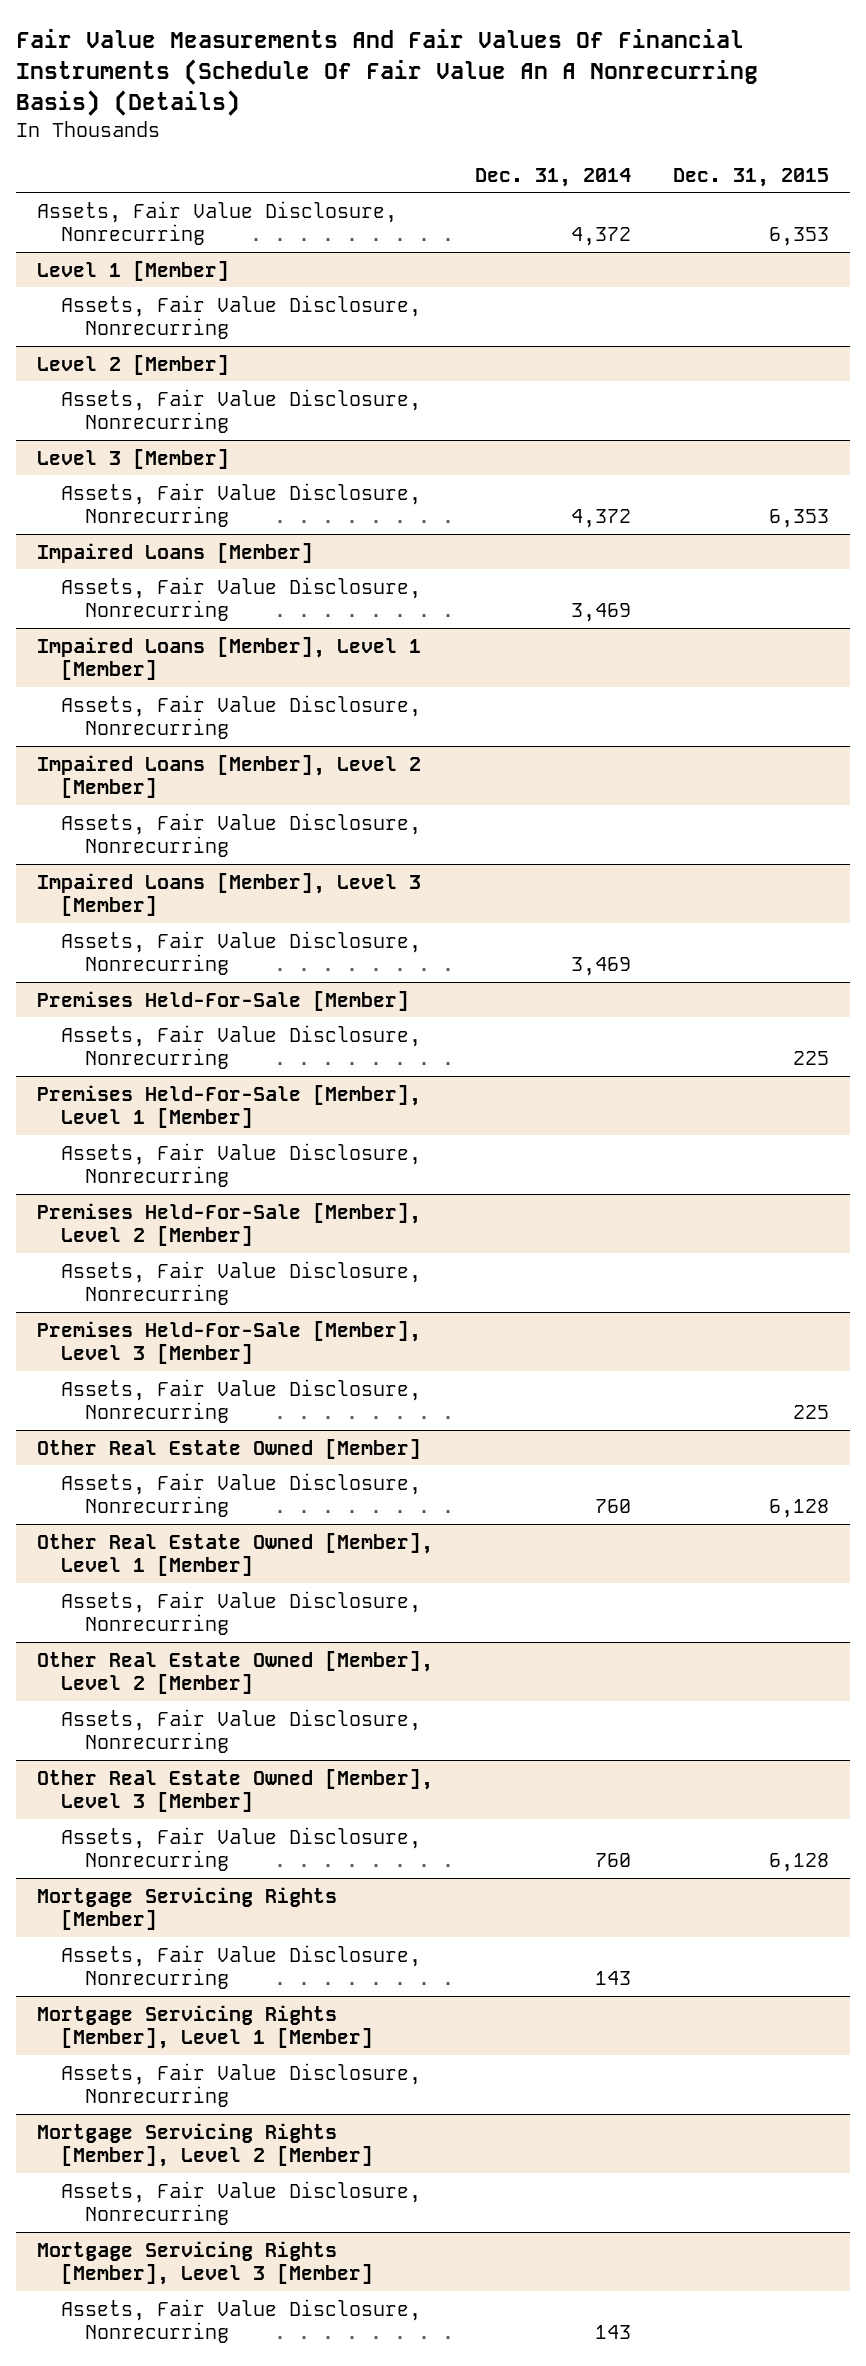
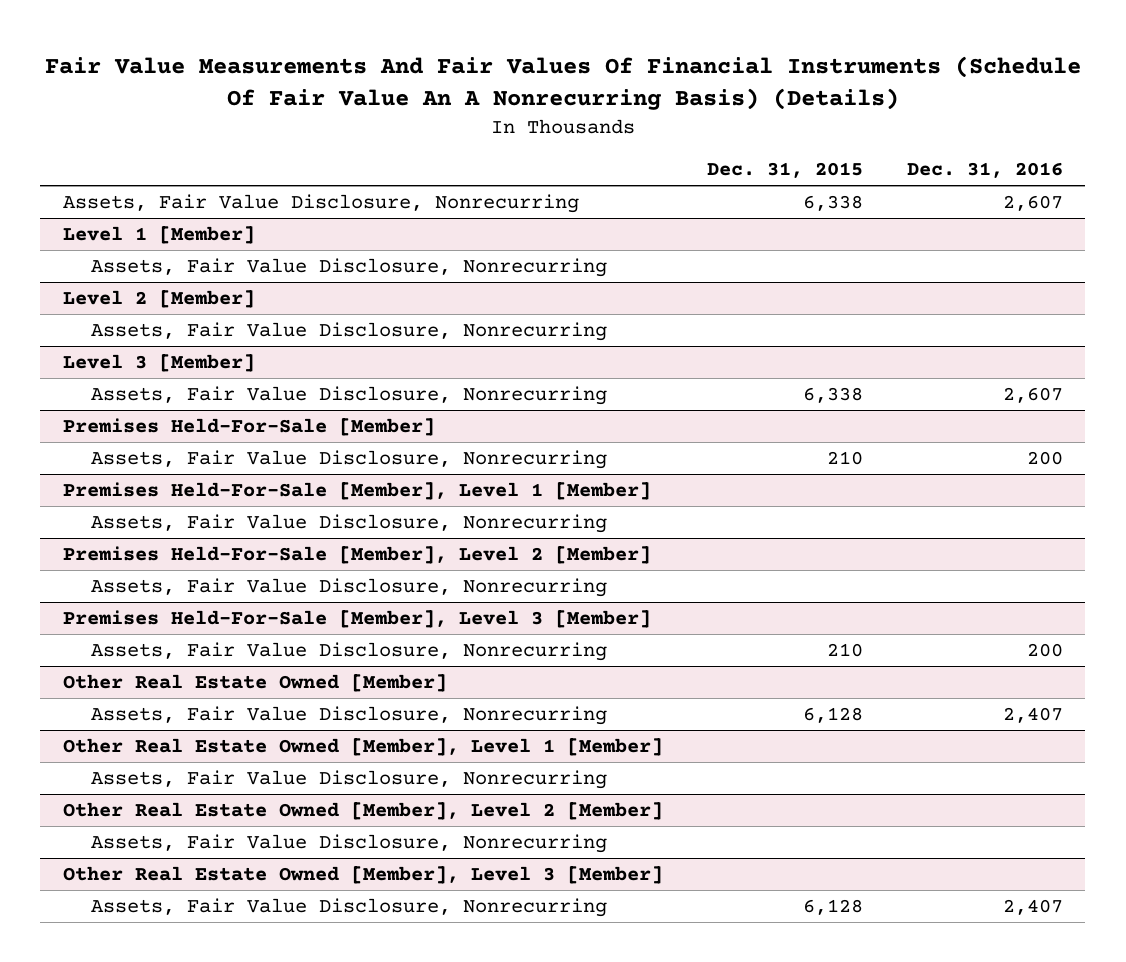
[475,167,632,187] Dec. 31, 2014 -> none
none -> [907,162,1064,179] Dec. 31, 2016
[769,227,830,247] 6,353 -> [802,195,863,212] 6,338
[37,542,314,563] Impaired Loans [Member] -> none
[61,576,422,622] Assets, Fair Value Disclosure, Nonrecurring -> none
[37,636,422,681] Impaired Loans [Member], Level 1 [Member] -> none
[61,694,422,740] Assets, Fair Value Disclosure, Nonrecurring -> none
[37,754,422,799] Impaired Loans [Member], Level 2 [Member] -> none
[61,812,422,858] Assets, Fair Value Disclosure, Nonrecurring -> none
[37,872,422,917] Impaired Loans [Member], Level 3 [Member] -> none
[61,930,422,976] Assets, Fair Value Disclosure, Nonrecurring -> none
[769,509,830,529] 6,353 -> [802,387,863,404] 6,338
[793,1051,830,1066] 225 -> [826,451,863,466] 210
[793,1405,830,1420] 225 -> [826,643,863,658] 210
[37,1886,338,1931] Mortgage Servicing Rights [Member] -> none
[61,1944,422,1990] Assets, Fair Value Disclosure, Nonrecurring -> none
[37,2004,374,2050] Mortgage Servicing Rights [Member], Level 1 [Member] -> none
[61,2062,422,2108] Assets, Fair Value Disclosure, Nonrecurring -> none
[37,2122,374,2168] Mortgage Servicing Rights [Member], Level 2 [Member] -> none
[61,2180,422,2226] Assets, Fair Value Disclosure, Nonrecurring -> none
[37,2240,374,2286] Mortgage Servicing Rights [Member], Level 3 [Member] -> none
[61,2298,422,2344] Assets, Fair Value Disclosure, Nonrecurring -> none

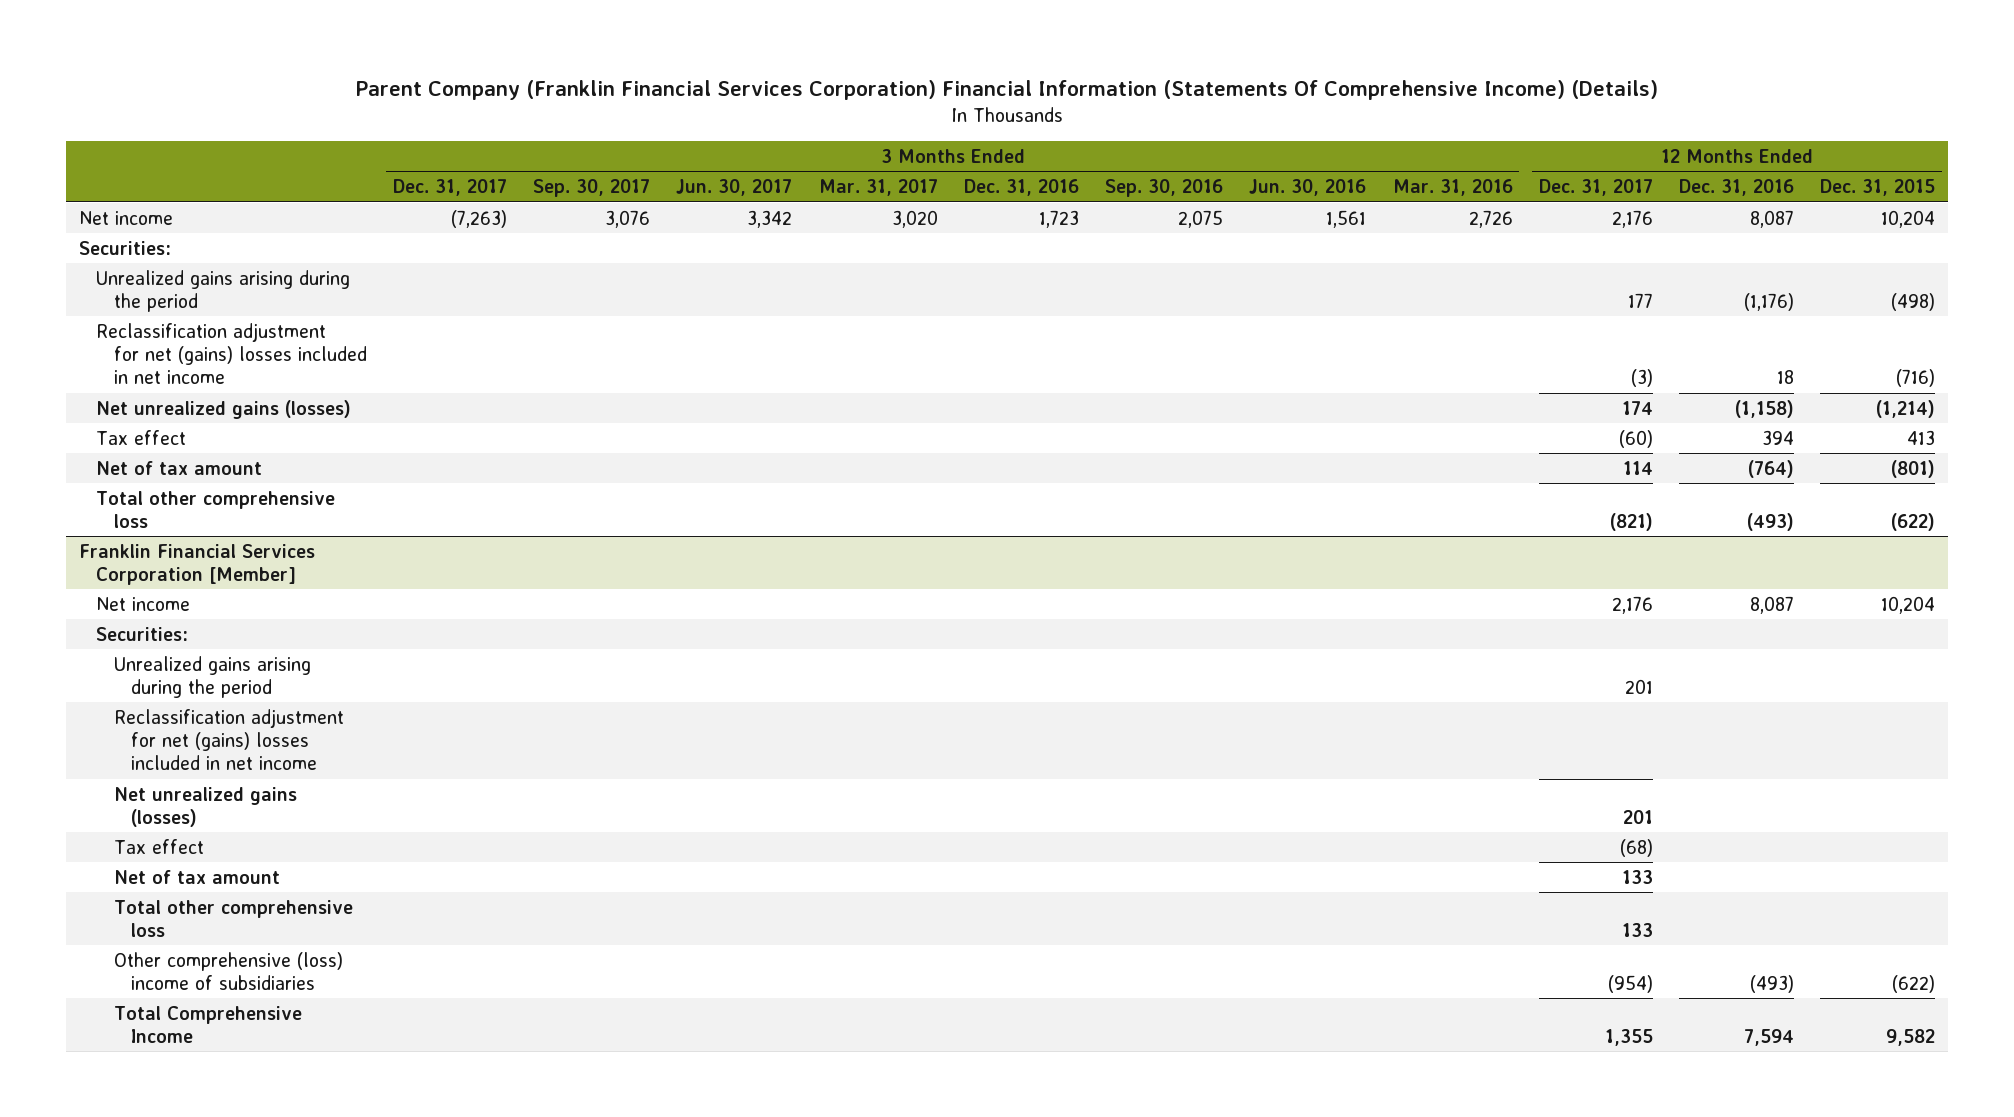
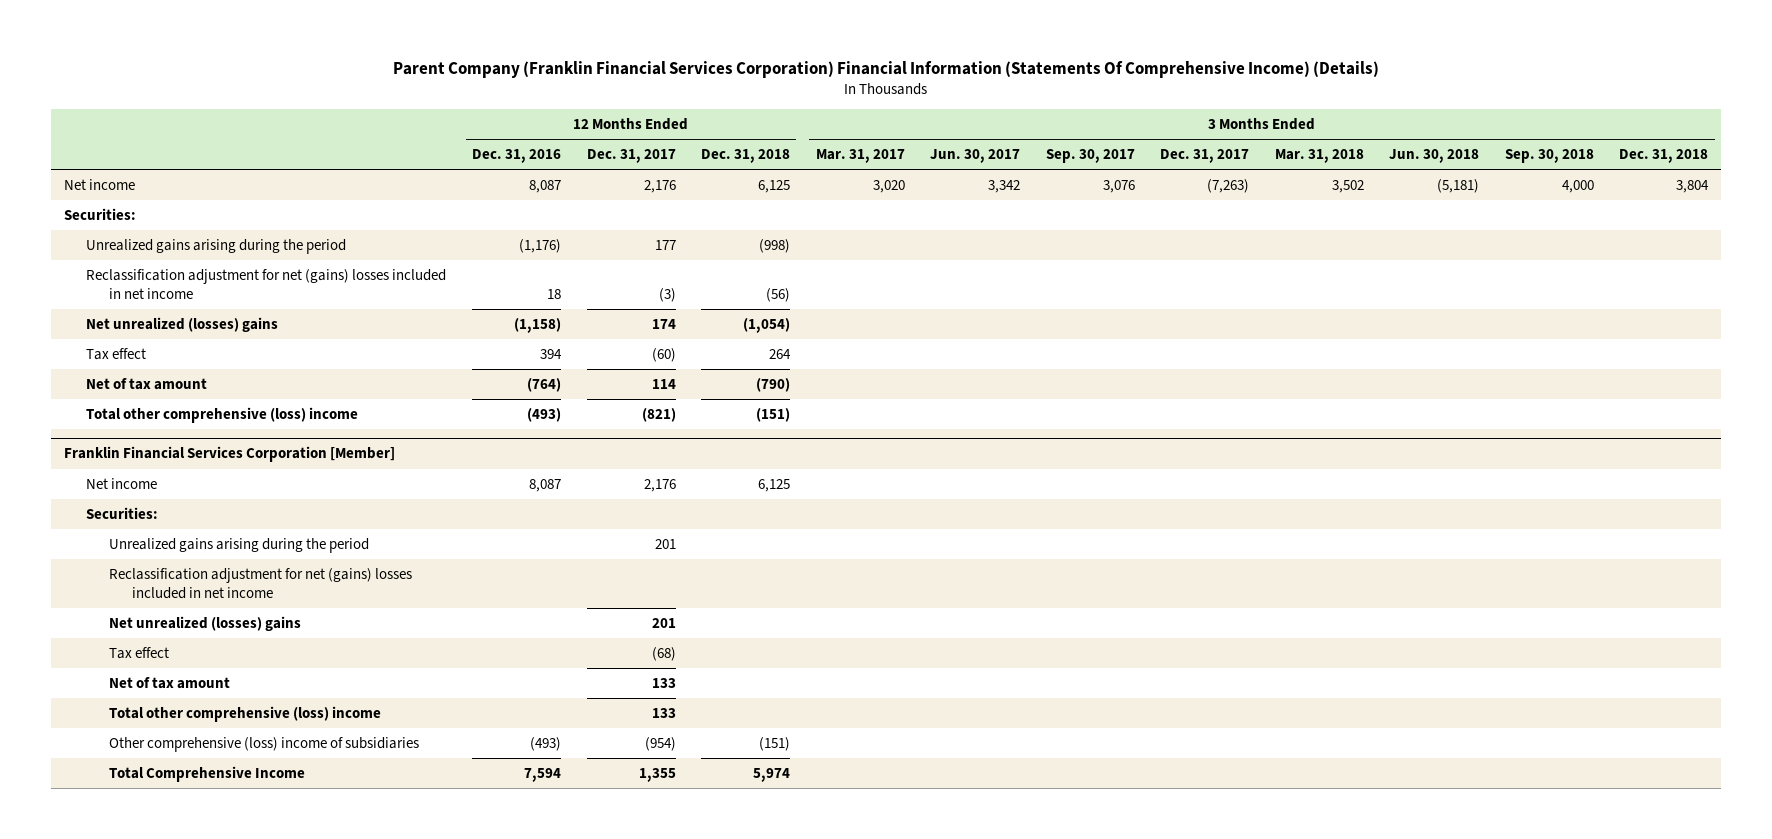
[963,179,1079,197] Dec. 31, 2016 -> none
[1105,179,1224,198] Sep. 30, 2016 -> none
[1249,179,1367,197] Jun. 30, 2016 -> none
[1392,179,1513,197] Mar. 31, 2016 -> none
[1820,179,1936,197] Dec. 31, 2015 -> none
none -> [701,149,791,164] Dec. 31, 2018
none -> [1274,149,1364,164] Mar. 31, 2018
none -> [1389,149,1480,164] Jun. 30, 2018
none -> [1504,149,1594,164] Sep. 30, 2018
none -> [1619,149,1709,164] Dec. 31, 2018
[96,399,352,419] Net unrealized gains (losses) -> [86,316,279,332] Net unrealized (losses) gains
[96,490,336,528] Total other comprehensive loss -> [86,406,359,423] Total other comprehensive (loss) income
[113,786,297,827] Net unrealized gains (losses) -> [109,615,302,631] Net unrealized (losses) gains
[113,899,353,937] Total other comprehensive loss -> [109,705,382,722] Total other comprehensive (loss) income

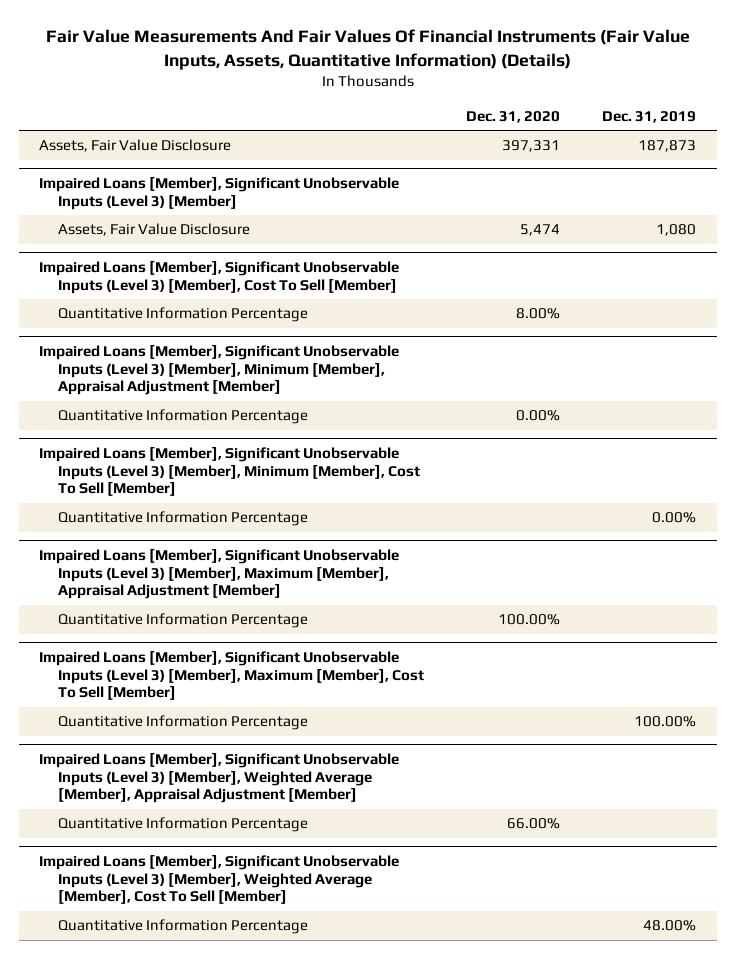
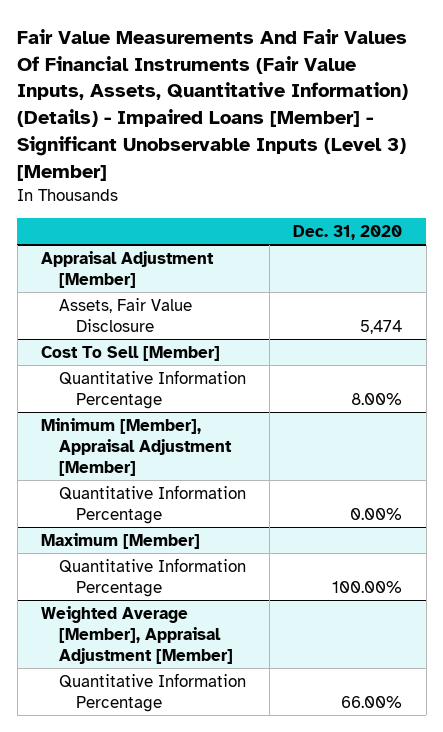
[45,29,690,70] Fair Value Measurements And Fair Values Of Financial Instruments (Fair Value Inputs, Assets, Quantitative Information) (Details) -> [17,28,409,181] Fair Value Measurements And Fair Values Of Financial Instruments (Fair Value Inputs, Assets, Quantitative Information) (Details) - Impaired Loans [Member] - Significant Unobservable Inputs (Level 3) [Member]
[602,110,697,123] Dec. 31, 2019 -> none
[39,139,232,153] Assets, Fair Value Disclosure -> none
[39,176,400,210] Impaired Loans [Member], Significant Unobservable Inputs (Level 3) [Member] -> none
none -> [41,250,215,288] Appraisal Adjustment [Member]
[39,260,400,294] Impaired Loans [Member], Significant Unobservable Inputs (Level 3) [Member], Cost To Sell [Member] -> none
none -> [41,345,221,361] Cost To Sell [Member]
[39,344,400,396] Impaired Loans [Member], Significant Unobservable Inputs (Level 3) [Member], Minimum [Member], Appraisal Adjustment [Member] -> none
none -> [41,417,232,476] Minimum [Member], Appraisal Adjustment [Member]
[39,446,421,497] Impaired Loans [Member], Significant Unobservable Inputs (Level 3) [Member], Minimum [Member], Cost To Sell [Member] -> none
[58,511,309,527] Quantitative Information Percentage -> none
[39,548,400,600] Impaired Loans [Member], Significant Unobservable Inputs (Level 3) [Member], Maximum [Member], Appraisal Adjustment [Member] -> none
none -> [41,532,201,549] Maximum [Member]
[39,650,425,701] Impaired Loans [Member], Significant Unobservable Inputs (Level 3) [Member], Maximum [Member], Cost To Sell [Member] -> none
[58,715,309,731] Quantitative Information Percentage -> none
[39,752,400,804] Impaired Loans [Member], Significant Unobservable Inputs (Level 3) [Member], Weighted Average [Member], Appraisal Adjustment [Member] -> none
none -> [41,605,233,664] Weighted Average [Member], Appraisal Adjustment [Member]
[39,854,400,905] Impaired Loans [Member], Significant Unobservable Inputs (Level 3) [Member], Weighted Average [Member], Cost To Sell [Member] -> none
[58,919,309,935] Quantitative Information Percentage -> none

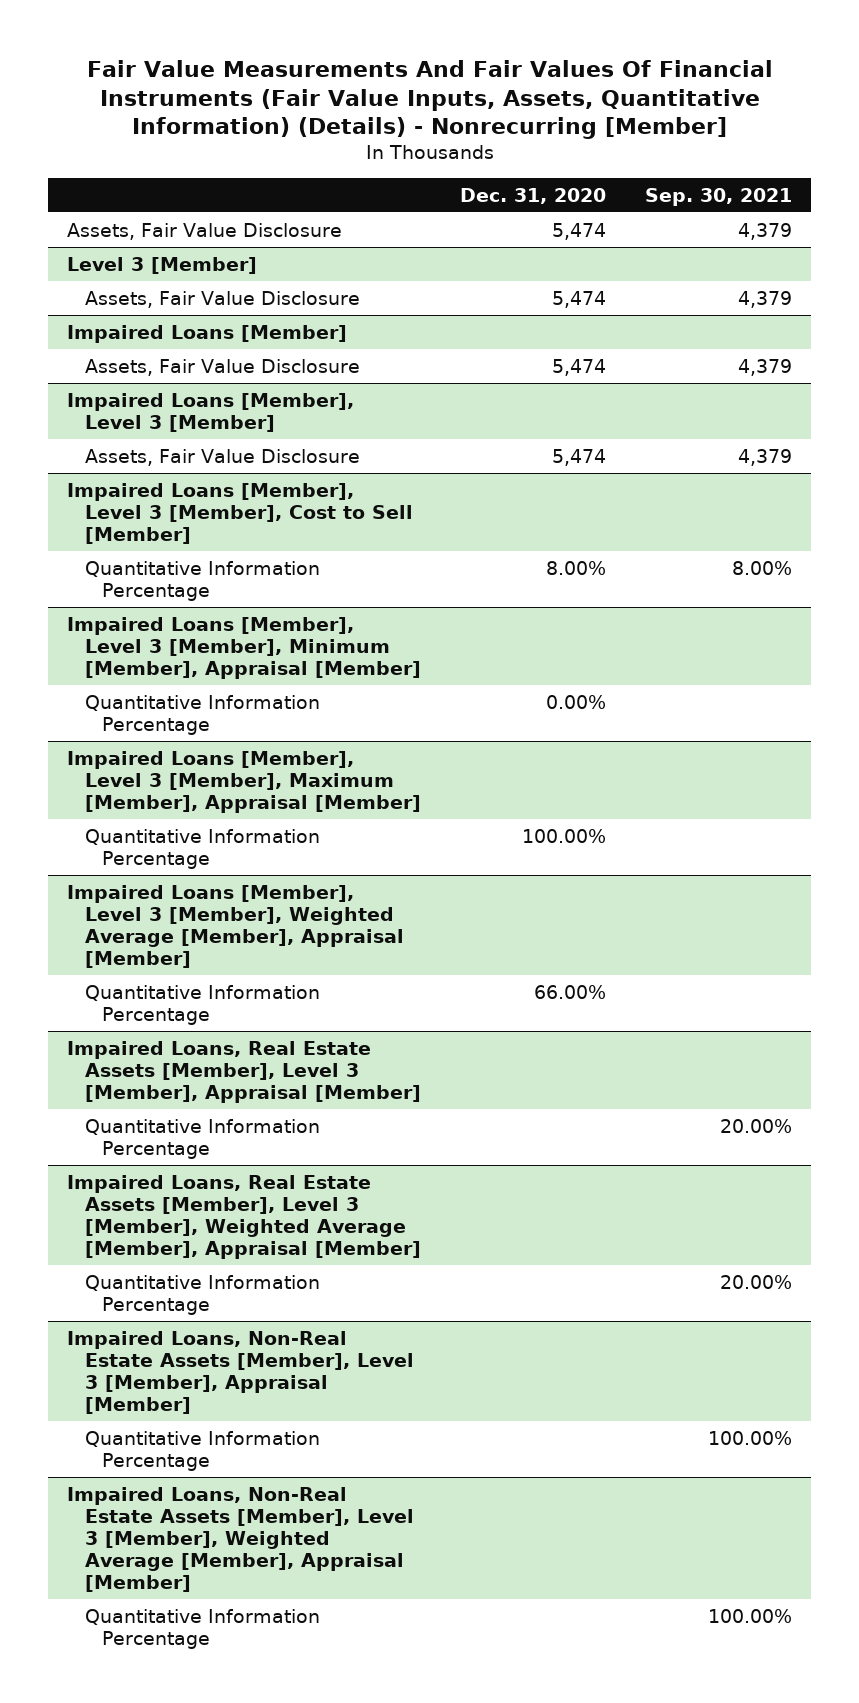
[17,28,409,181] Fair Value Measurements And Fair Values Of Financial Instruments (Fair Value Inputs, Assets, Quantitative Information) (Details) - Impaired Loans [Member] - Significant Unobservable Inputs (Level 3) [Member] -> [86,59,773,140] Fair Value Measurements And Fair Values Of Financial Instruments (Fair Value Inputs, Assets, Quantitative Information) (Details) - Nonrecurring [Member]
none -> [644,187,792,206] Sep. 30, 2021
[41,250,215,288] Appraisal Adjustment [Member] -> none
none -> [67,256,258,274] Level 3 [Member]
none -> [84,290,360,308] Assets, Fair Value Disclosure
[41,345,221,361] Cost To Sell [Member] -> [67,324,348,343] Impaired Loans [Member]
none -> [84,358,360,376] Assets, Fair Value Disclosure
none -> [67,392,355,432] Impaired Loans [Member], Level 3 [Member]
none -> [84,448,360,466] Assets, Fair Value Disclosure
none -> [67,482,413,544] Impaired Loans [Member], Level 3 [Member], Cost to Sell [Member]
[41,417,232,476] Minimum [Member], Appraisal Adjustment [Member] -> none
none -> [67,616,421,679] Impaired Loans [Member], Level 3 [Member], Minimum [Member], Appraisal [Member]
[41,532,201,549] Maximum [Member] -> none
none -> [67,750,421,813] Impaired Loans [Member], Level 3 [Member], Maximum [Member], Appraisal [Member]
[41,605,233,664] Weighted Average [Member], Appraisal Adjustment [Member] -> none
none -> [67,884,404,968] Impaired Loans [Member], Level 3 [Member], Weighted Average [Member], Appraisal [Member]
none -> [67,1040,421,1103] Impaired Loans, Real Estate Assets [Member], Level 3 [Member], Appraisal [Member]
none -> [84,1118,320,1159] Quantitative Information Percentage
none -> [67,1174,421,1259] Impaired Loans, Real Estate Assets [Member], Level 3 [Member], Weighted Average [Member], Appraisal [Member]
none -> [84,1274,320,1315] Quantitative Information Percentage
none -> [67,1330,414,1414] Impaired Loans, Non-Real Estate Assets [Member], Level 3 [Member], Appraisal [Member]
none -> [84,1430,320,1471] Quantitative Information Percentage
none -> [67,1486,414,1593] Impaired Loans, Non-Real Estate Assets [Member], Level 3 [Member], Weighted Average [Member], Appraisal [Member]
none -> [84,1608,320,1649] Quantitative Information Percentage

